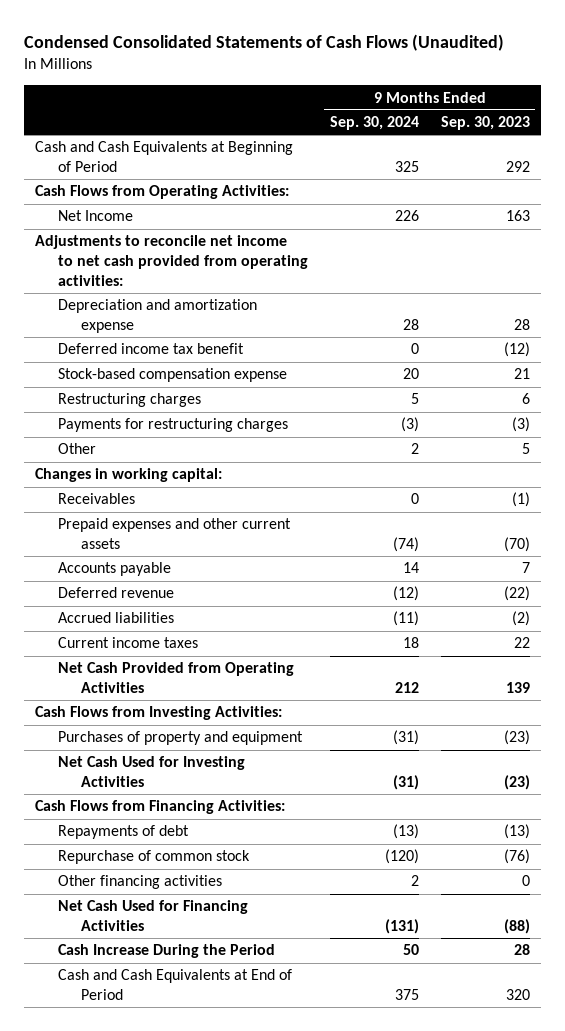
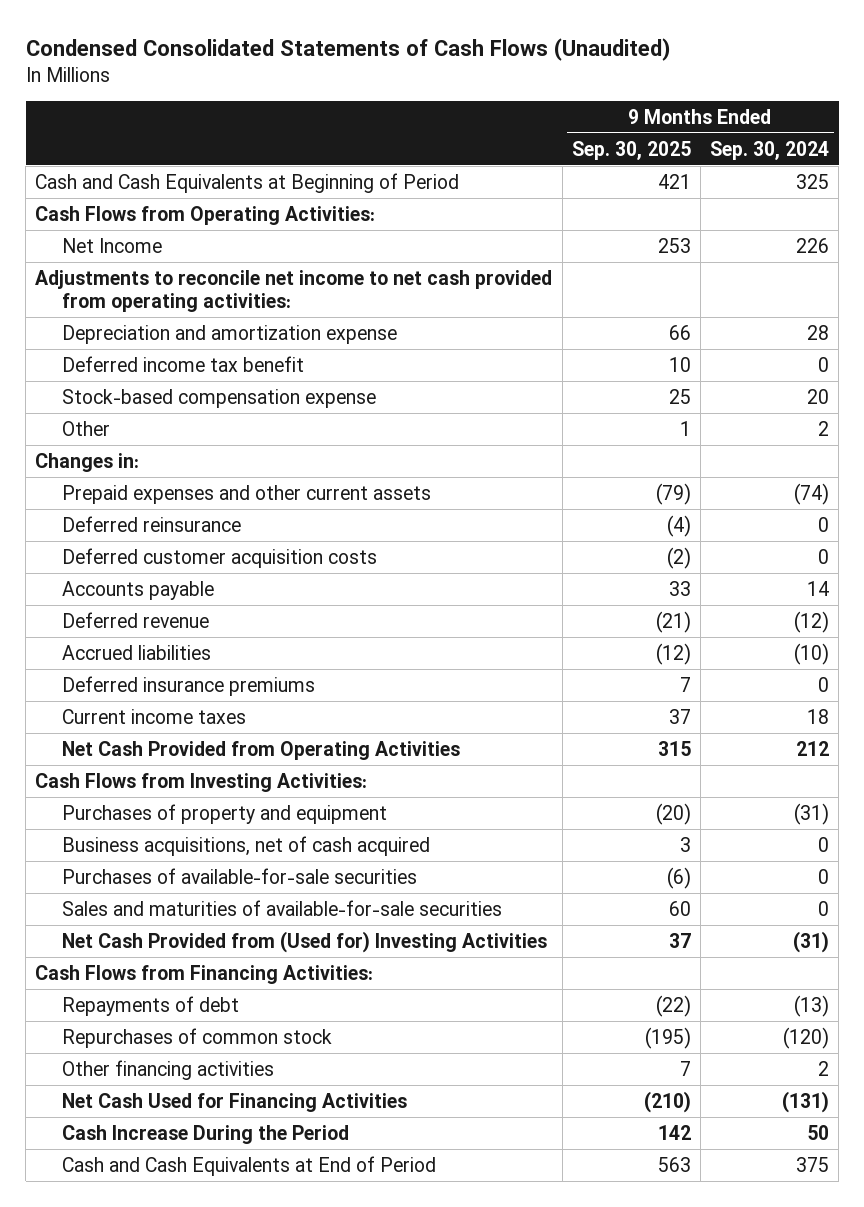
[440,116,530,131] Sep. 30, 2023 -> none
none -> [571,140,691,160] Sep. 30, 2025
[57,393,201,408] Restructuring charges -> none
[57,418,288,433] Payments for restructuring charges -> none
[57,493,135,505] Receivables -> none
[34,468,222,483] Changes in working capital: -> [35,452,140,472] Changes in:
none -> [61,515,241,532] Deferred reinsurance
none -> [61,547,377,568] Deferred customer acquisition costs
[392,611,419,627] (11) -> [793,642,829,665] (10)
none -> [61,675,315,696] Deferred insurance premiums
none -> [61,835,430,856] Business acquisitions, net of cash acquired
none -> [61,867,417,884] Purchases of available-for-sale securities
none -> [61,899,502,916] Sales and maturities of available-for-sale securities
[57,756,245,788] Net Cash Used for Investing Activities -> [61,930,547,953] Net Cash Provided from (Used for) Investing Activities
[57,850,250,865] Repurchase of common stock -> [61,1027,332,1048] Repurchases of common stock

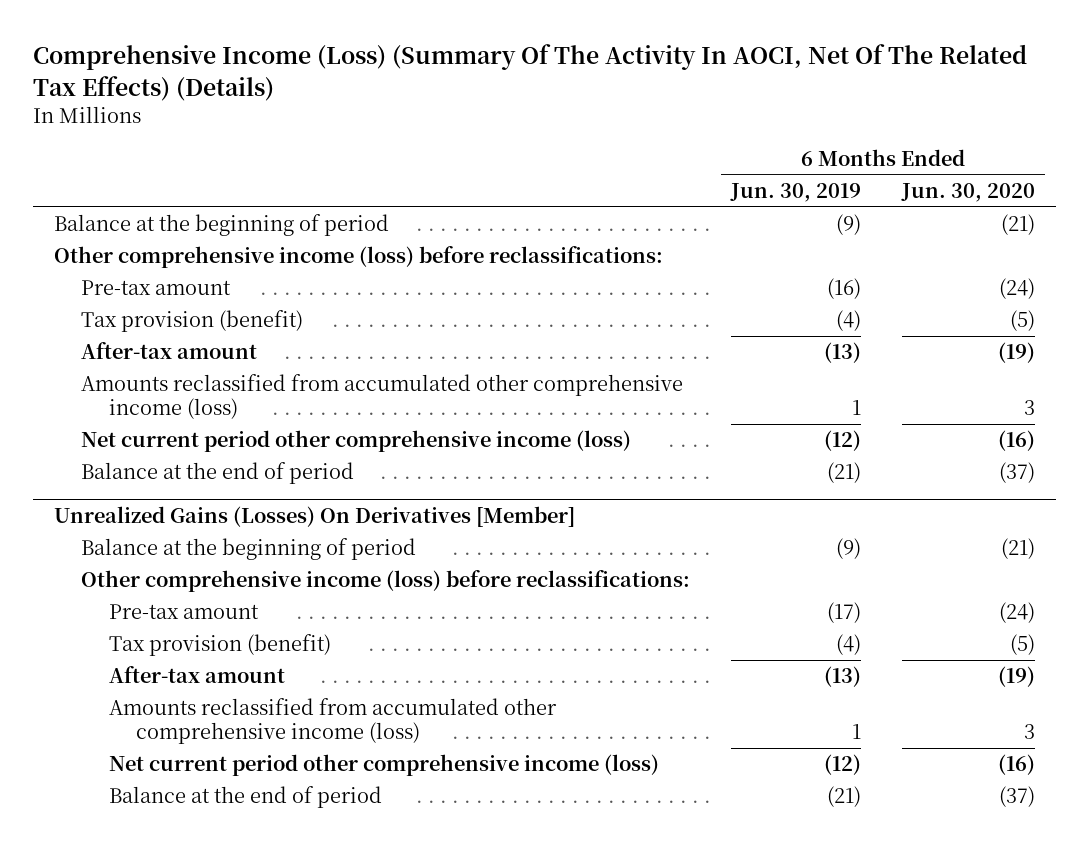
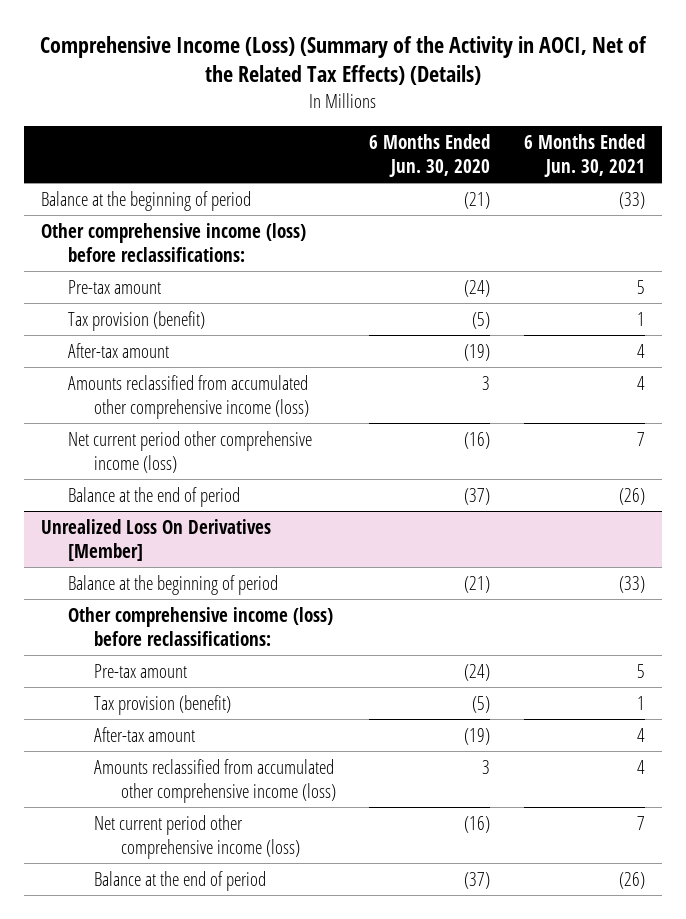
[33,44,1028,101] Comprehensive Income (Loss) (Summary Of The Activity In AOCI, Net Of The Related Tax Effects) (Details) -> [39,36,647,86] Comprehensive Income (Loss) (Summary of the Activity in AOCI, Net of the Related Tax Effects) (Details)
[730,182,862,202] Jun. 30, 2019 -> none
none -> [523,133,645,177] 6 Months Ended Jun. 30, 2021
[53,506,575,528] Unrealized Gains (Losses) On Derivatives [Member] -> [41,518,272,561] Unrealized Loss On Derivatives [Member]

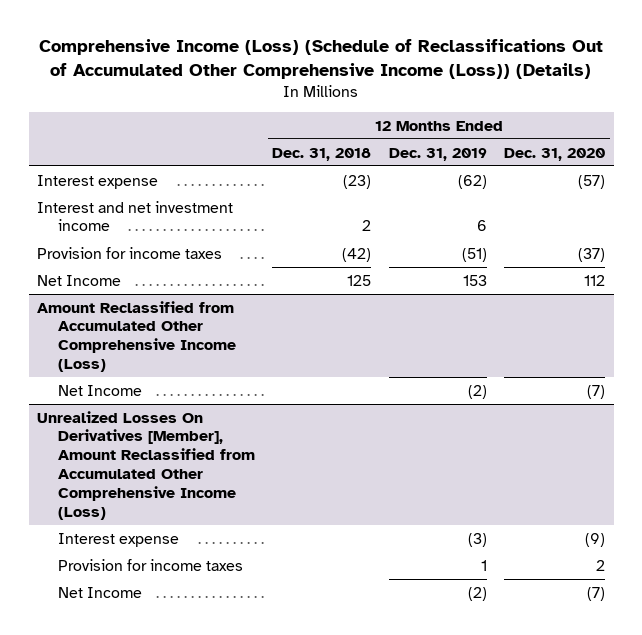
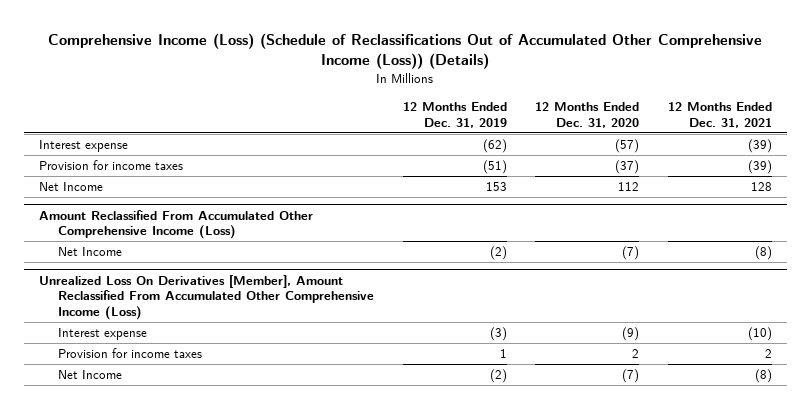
[272,147,372,161] Dec. 31, 2018 -> none
none -> [668,102,773,128] 12 Months Ended Dec. 31, 2021
[37,200,234,232] Interest and net investment income -> none
[37,300,237,373] Amount Reclassified from Accumulated Other Comprehensive Income (Loss) -> [38,209,313,240] Amount Reclassified From Accumulated Other Comprehensive Income (Loss)
[37,410,256,520] Unrealized Losses On Derivatives [Member], Amount Reclassified from Accumulated Other Comprehensive Income (Loss) -> [38,274,374,320] Unrealized Loss On Derivatives [Member], Amount Reclassified From Accumulated Other Comprehensive Income (Loss)

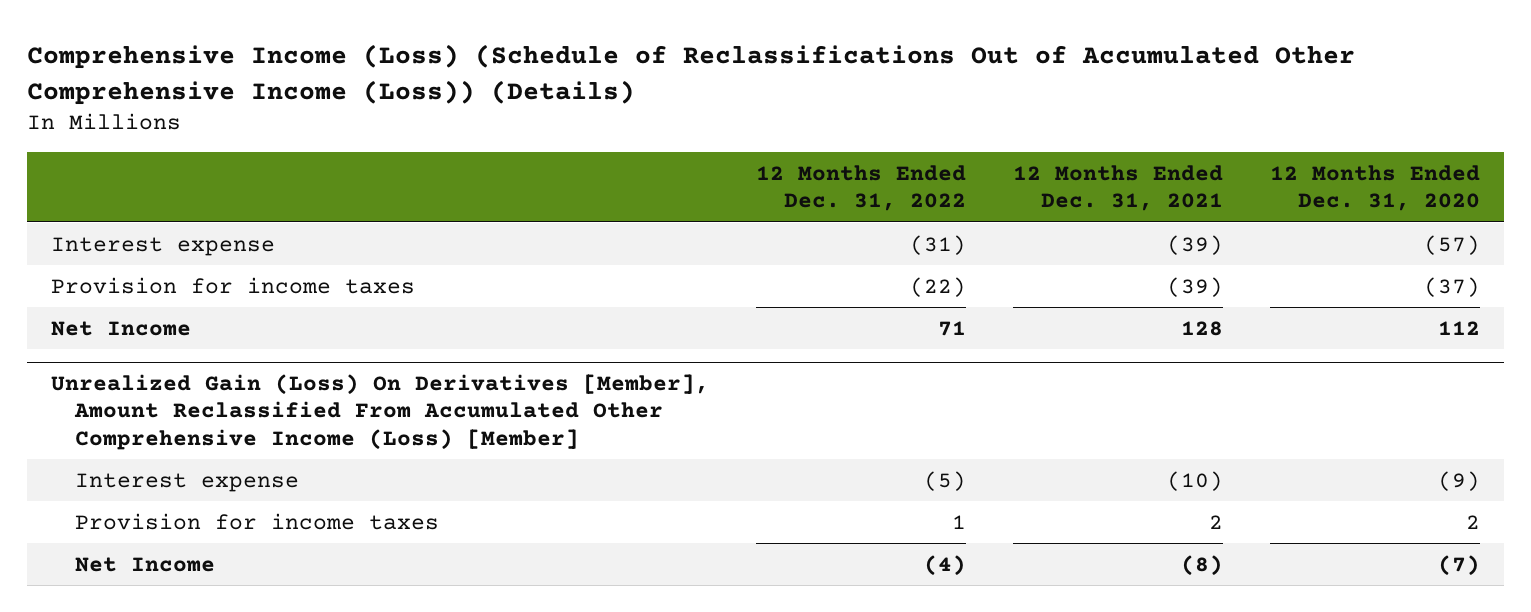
[402,102,507,128] 12 Months Ended Dec. 31, 2019 -> none
none -> [756,165,967,212] 12 Months Ended Dec. 31, 2022
[38,209,313,240] Amount Reclassified From Accumulated Other Comprehensive Income (Loss) -> none
[57,247,122,257] Net Income -> none
[38,274,374,320] Unrealized Loss On Derivatives [Member], Amount Reclassified From Accumulated Other Comprehensive Income (Loss) -> [50,374,709,450] Unrealized Gain (Loss) On Derivatives [Member], Amount Reclassified From Accumulated Other Comprehensive Income (Loss) [Member]

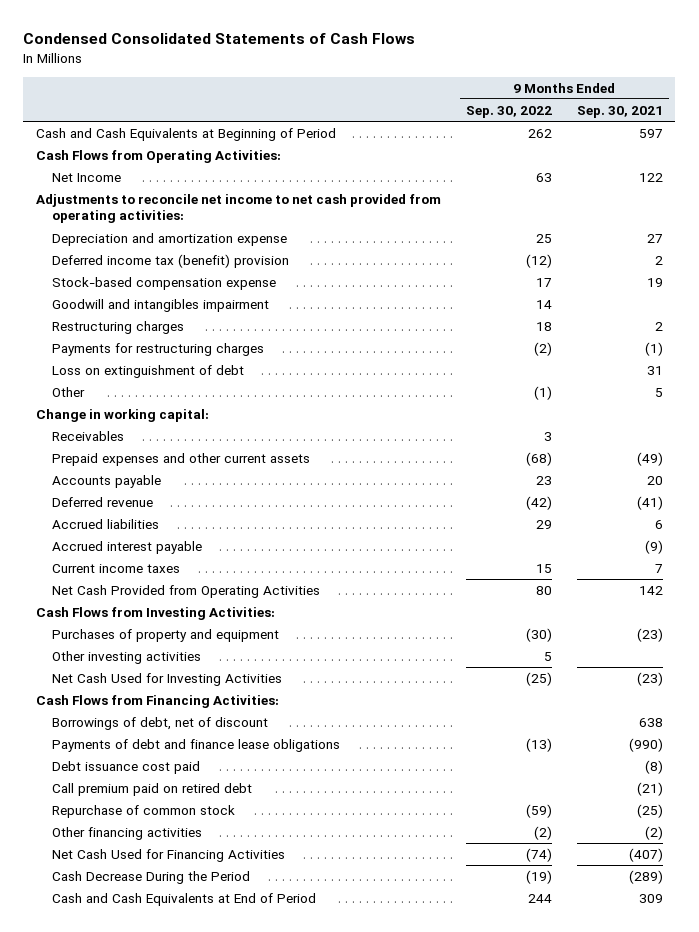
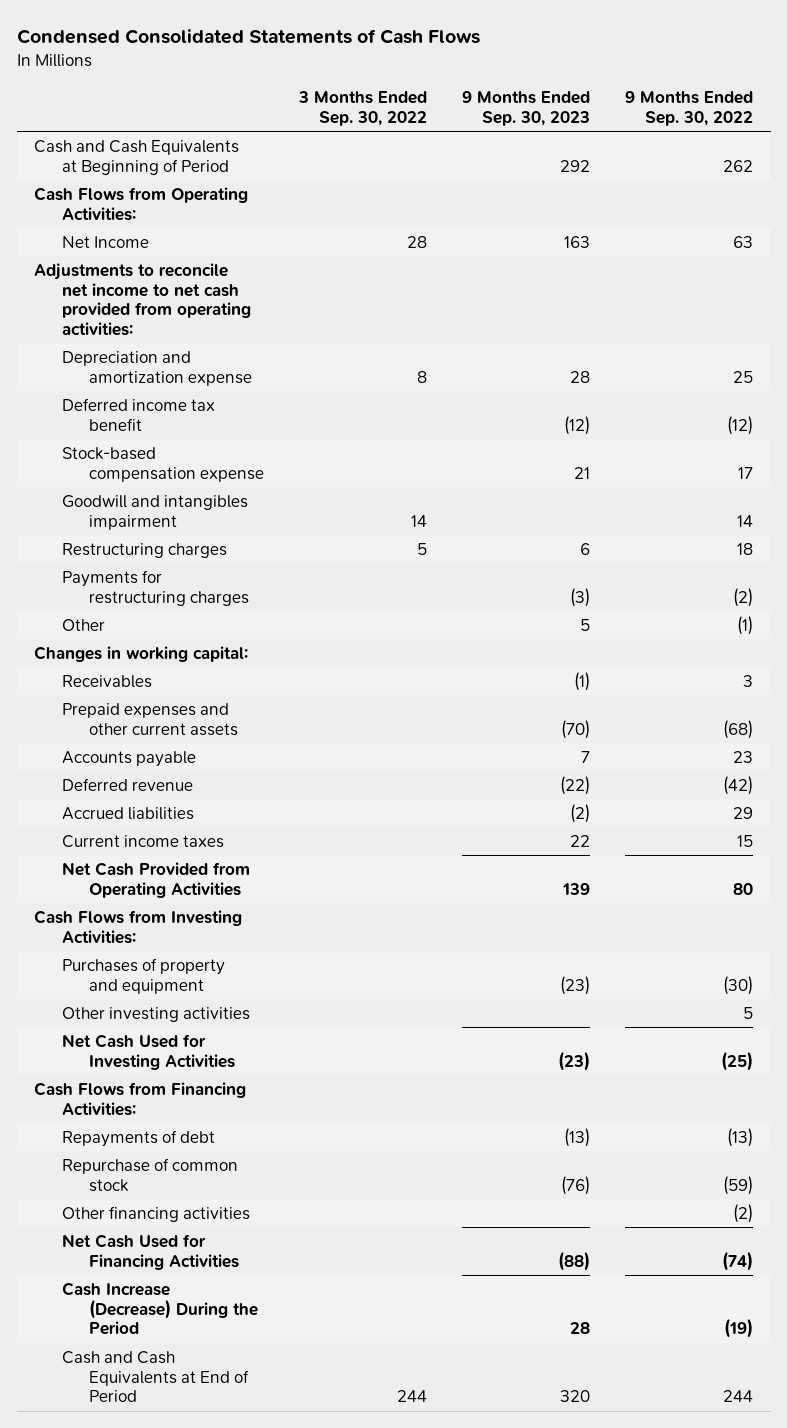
[576,106,663,119] Sep. 30, 2021 -> none
none -> [297,91,427,126] 3 Months Ended Sep. 30, 2022
none -> [461,91,590,126] 9 Months Ended Sep. 30, 2023
[51,254,289,269] Deferred income tax (benefit) provision -> [61,397,215,431] Deferred income tax benefit
[51,365,244,379] Loss on extinguishment of debt -> none
[35,409,209,423] Change in working capital: -> [34,645,249,662] Changes in working capital:
[51,541,202,555] Accrued interest payable -> none
[51,717,268,731] Borrowings of debt, net of discount -> none
[51,761,200,775] Debt issuance cost paid -> none
[51,783,252,797] Call premium paid on retired debt -> none
[51,739,340,753] Payments of debt and finance lease obligations -> [61,1129,215,1147] Repayments of debt
[51,871,250,885] Cash Decrease During the Period -> [61,1281,258,1336] Cash Increase (Decrease) During the Period

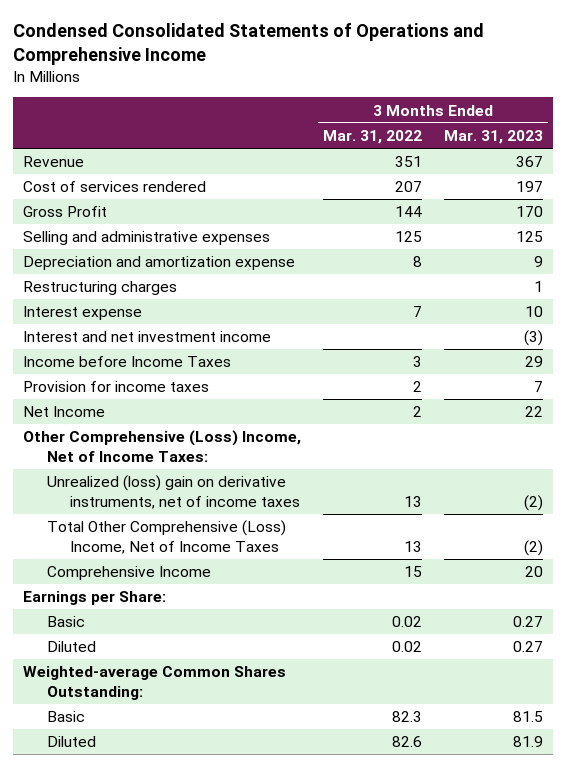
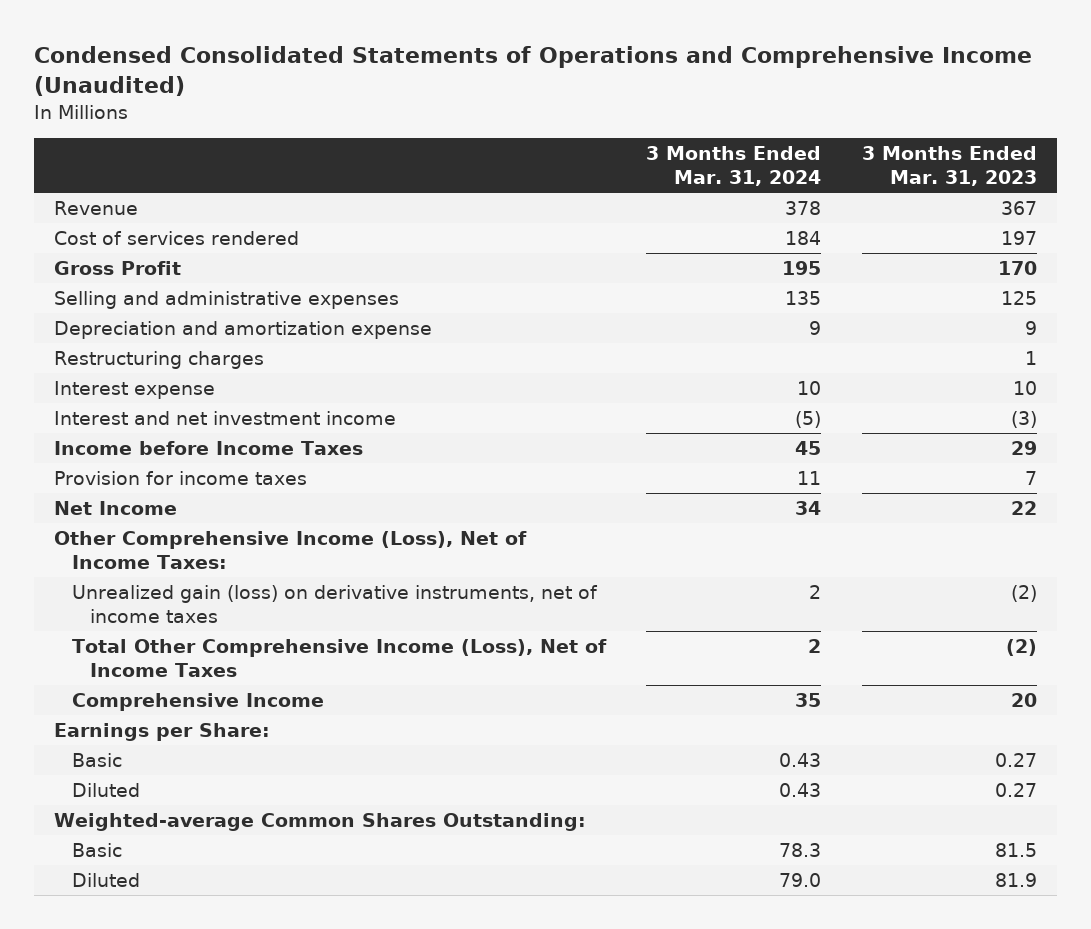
[12,22,484,65] Condensed Consolidated Statements of Operations and Comprehensive Income -> [33,46,1032,97] Condensed Consolidated Statements of Operations and Comprehensive Income (Unaudited)
[323,130,423,145] Mar. 31, 2022 -> none
none -> [646,145,822,187] 3 Months Ended Mar. 31, 2024
[23,430,302,462] Other Comprehensive (Loss) Income, Net of Income Taxes: -> [53,530,527,570] Other Comprehensive Income (Loss), Net of Income Taxes:
[46,475,301,509] Unrealized (loss) gain on derivative instruments, net of income taxes -> [71,584,598,624] Unrealized gain (loss) on derivative instruments, net of income taxes
[46,520,286,554] Total Other Comprehensive (Loss) Income, Net of Income Taxes -> [71,638,607,678] Total Other Comprehensive Income (Loss), Net of Income Taxes

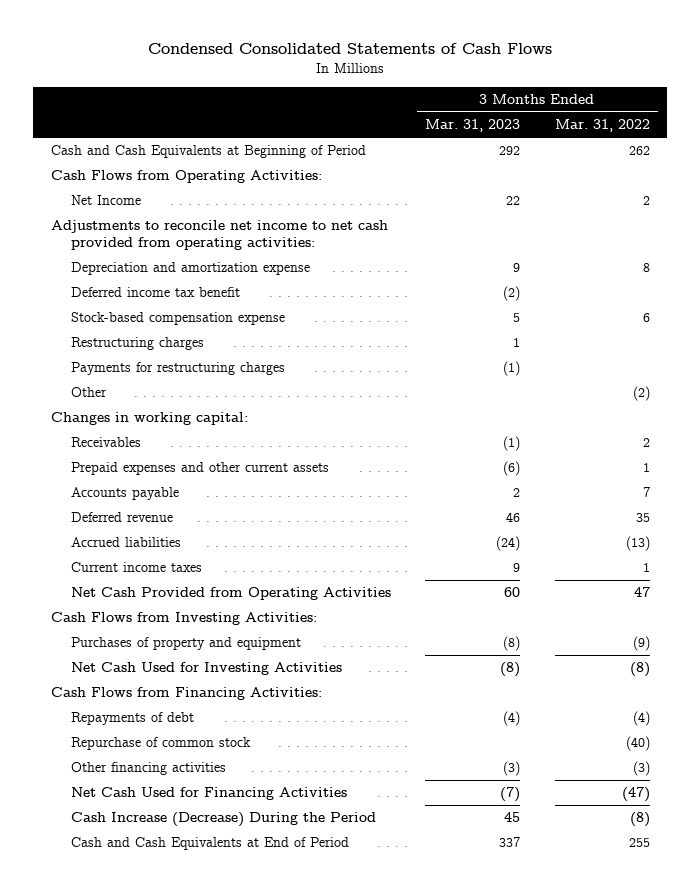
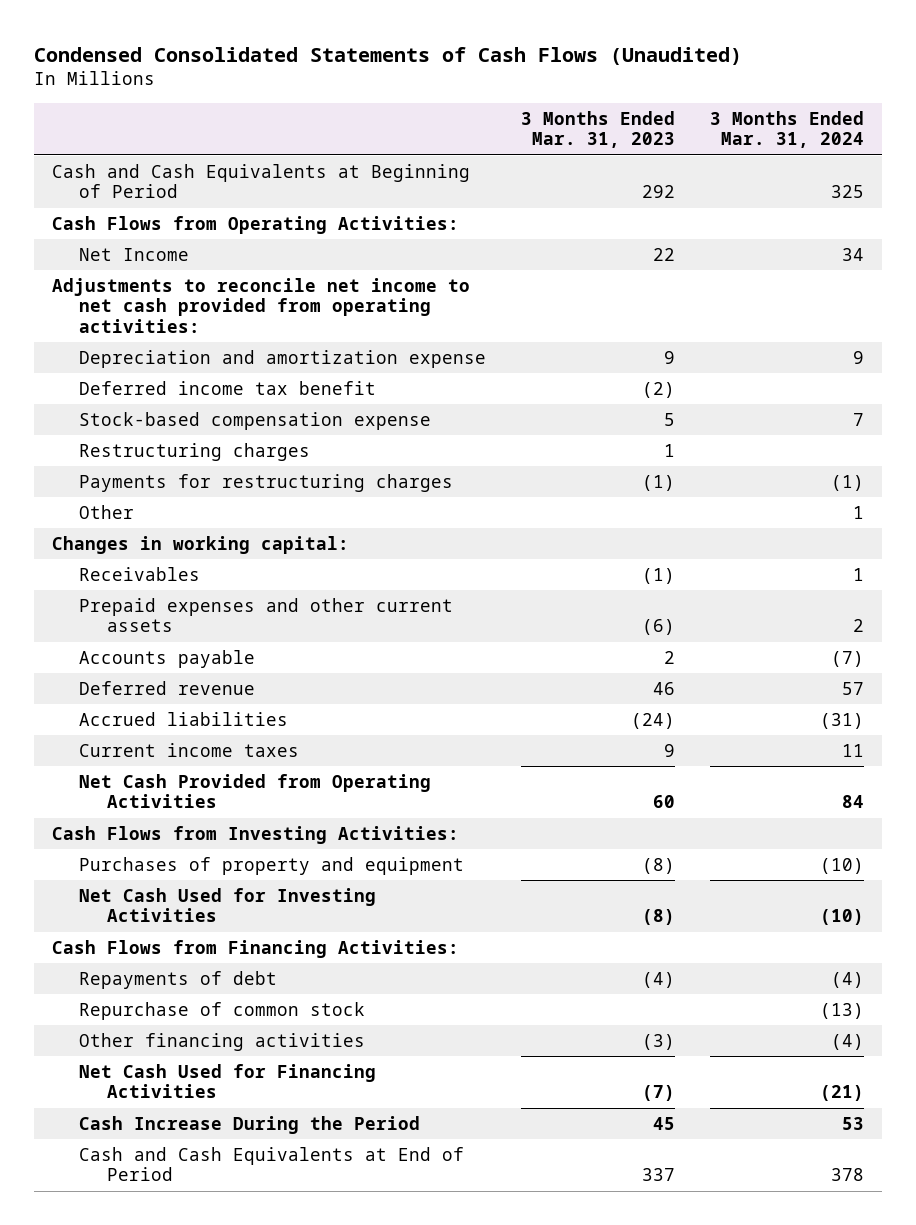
[148,43,553,55] Condensed Consolidated Statements of Cash Flows -> [34,46,743,65] Condensed Consolidated Statements of Cash Flows (Unaudited)
[554,119,650,133] Mar. 31, 2022 -> none
none -> [710,110,865,149] 3 Months Ended Mar. 31, 2024
[70,812,376,828] Cash Increase (Decrease) During the Period -> [79,1115,421,1134] Cash Increase During the Period

